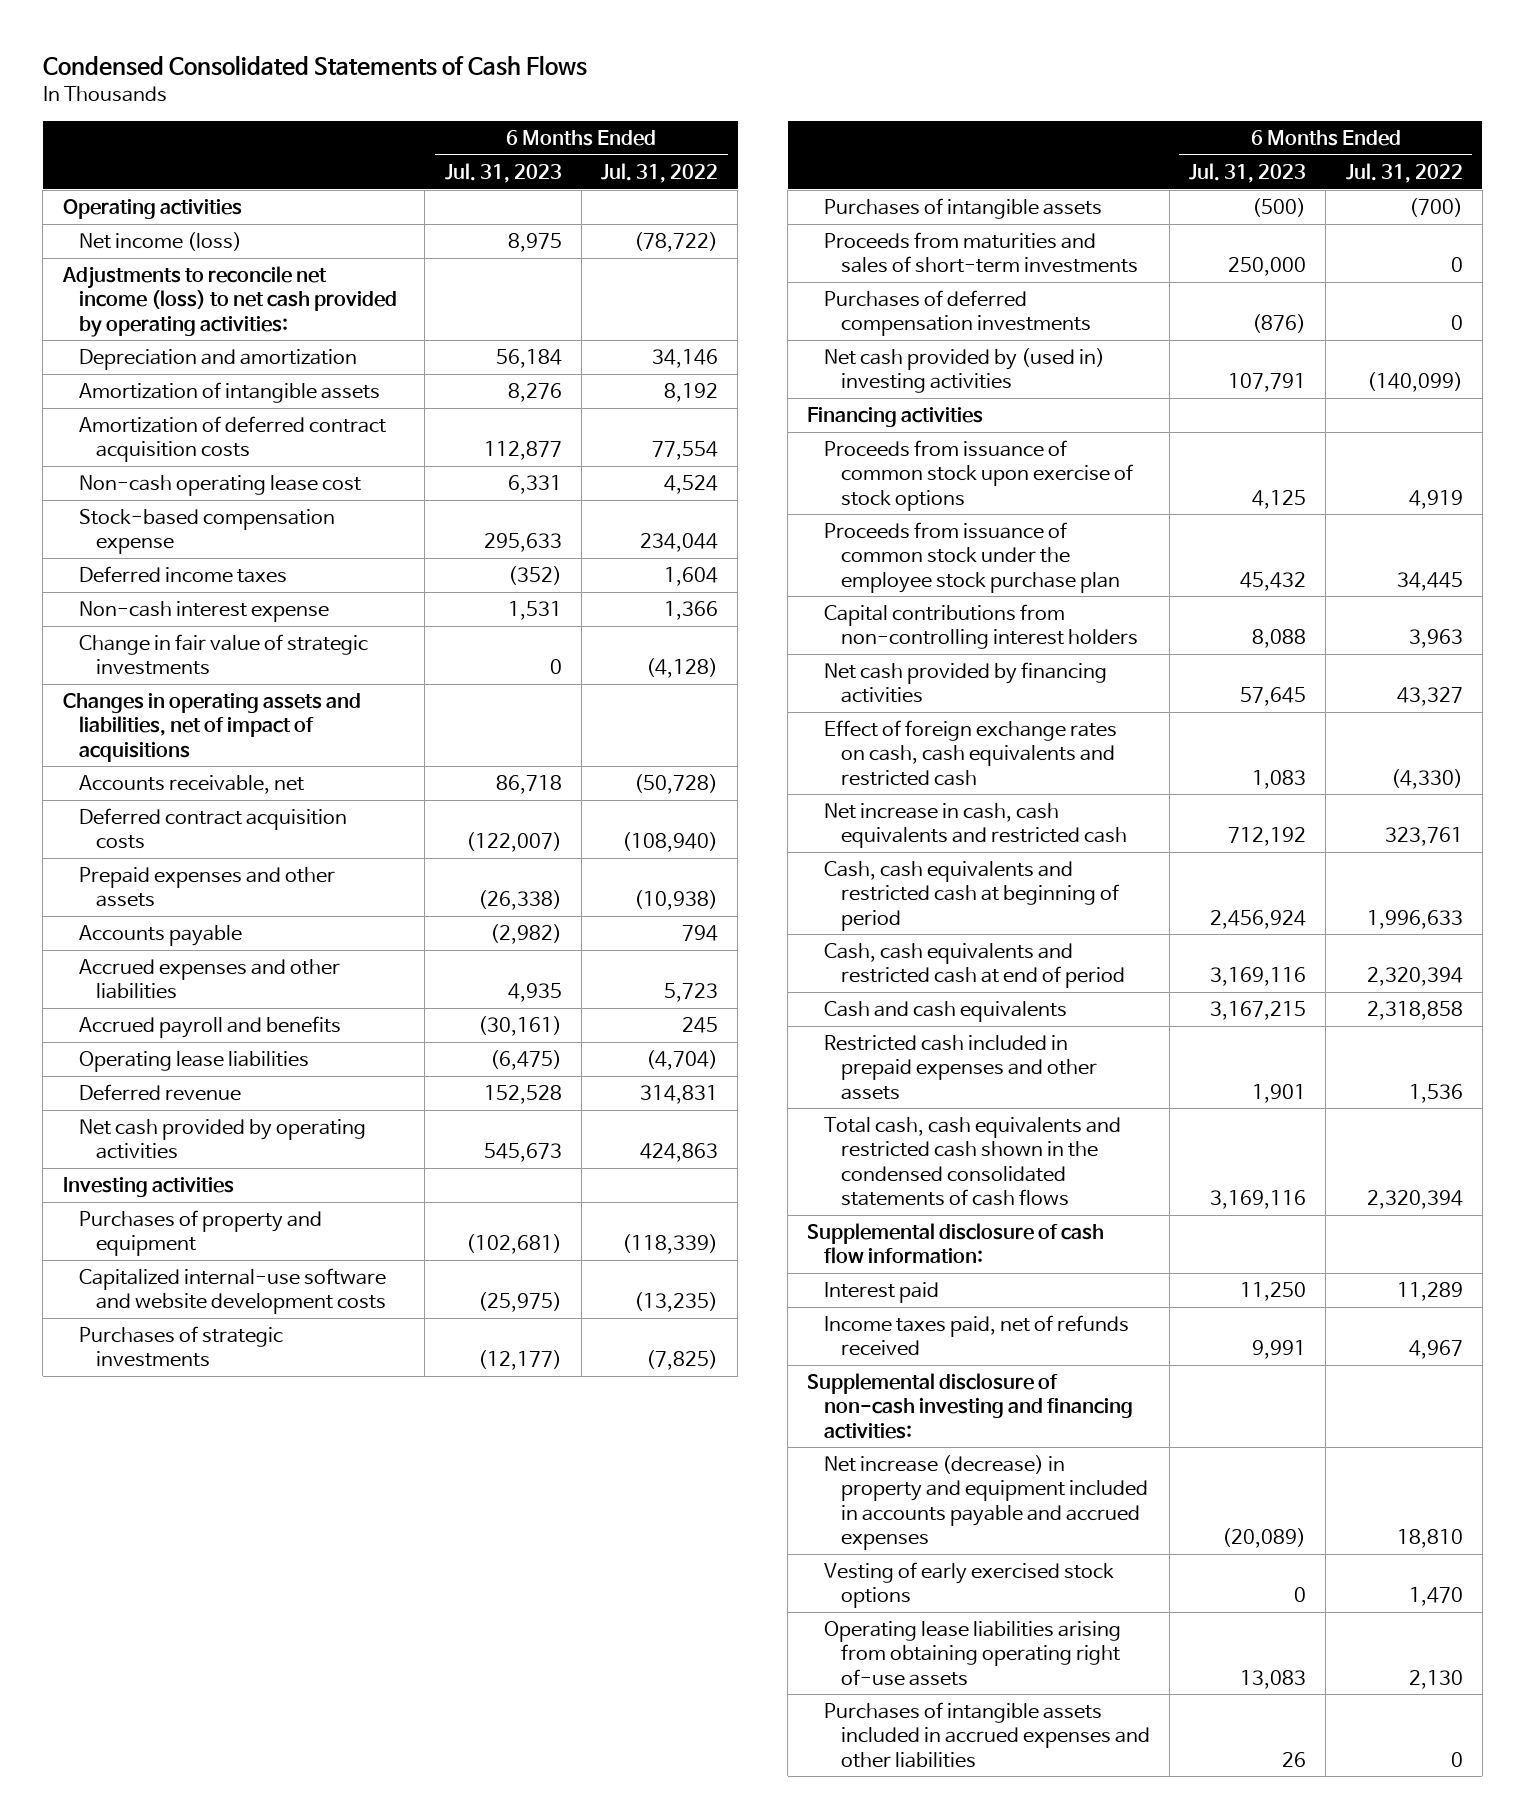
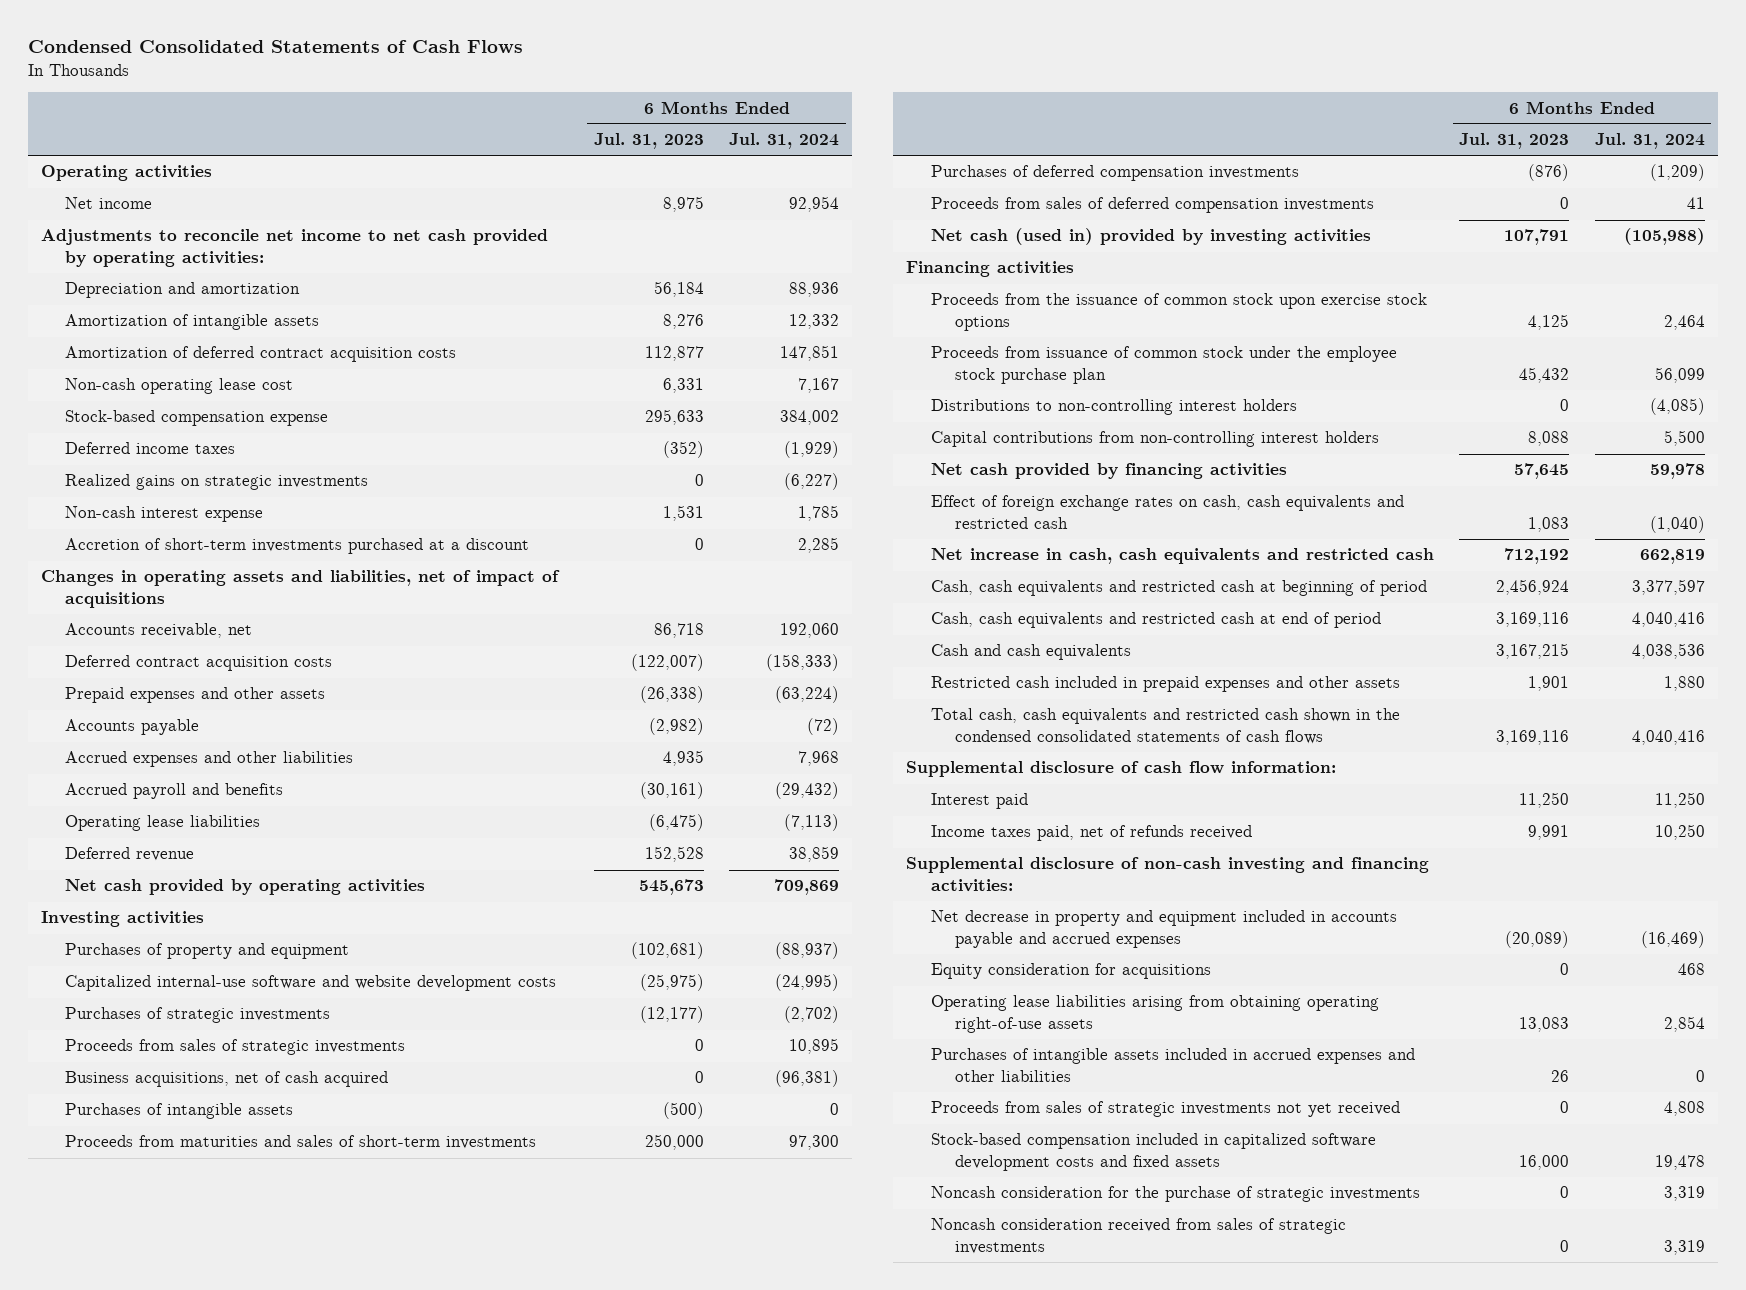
[600,162,718,183] Jul. 31, 2022 -> none
none -> [729,133,840,150] Jul. 31, 2024
[79,232,243,252] Net income (loss) -> [64,197,152,210] Net income
[61,266,398,337] Adjustments to reconcile net income (loss) to net cash provided by operating activities: -> [40,229,548,267] Adjustments to reconcile net income to net cash provided by operating activities:
none -> [64,474,368,491] Realized gains on strategic investments
[79,634,369,676] Change in fair value of strategic investments -> none
none -> [64,538,529,555] Accretion of short-term investments purchased at a discount
none -> [64,1039,405,1056] Proceeds from sales of strategic investments
none -> [64,1071,388,1088] Business acquisitions, net of cash acquired
none -> [930,197,1374,214] Proceeds from sales of deferred compensation investments
[824,348,1106,394] Net cash provided by (used in) investing activities -> [930,228,1371,246] Net cash (used in) provided by investing activities
[824,440,1133,511] Proceeds from issuance of common stock upon exercise of stock options -> [930,293,1427,331] Proceeds from the issuance of common stock upon exercise stock options
none -> [930,399,1297,416] Distributions to non-controlling interest holders
[824,1562,1115,1609] Vesting of early exercised stock options -> none
[824,1455,1148,1550] Net increase (decrease) in property and equipment included in accounts payable and accrued expenses -> [930,910,1397,948] Net decrease in property and equipment included in accounts payable and accrued expenses
none -> [930,963,1211,980] Equity consideration for acquisitions
[824,1621,1122,1686] Operating lease liabilities arising from obtaining operating right of-use assets -> [930,995,1379,1033] Operating lease liabilities arising from obtaining operating right-of-use assets
none -> [930,1101,1400,1118] Proceeds from sales of strategic investments not yet received
none -> [930,1133,1376,1171] Stock-based compensation included in capitalized software development costs and fixed assets
none -> [930,1186,1420,1203] Noncash consideration for the purchase of strategic investments
none -> [930,1218,1346,1254] Noncash consideration received from sales of strategic investments

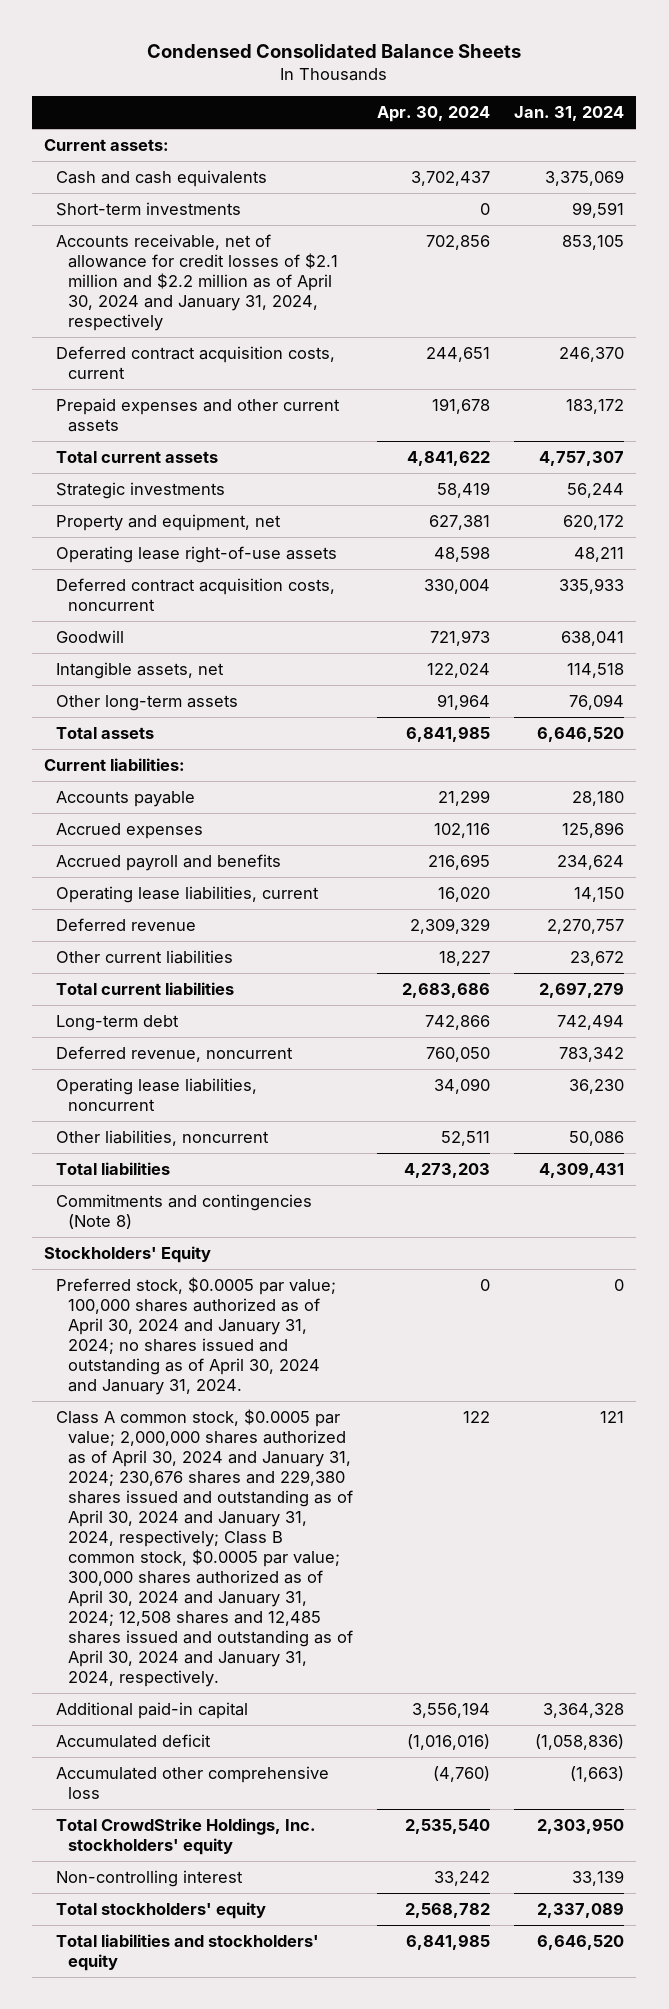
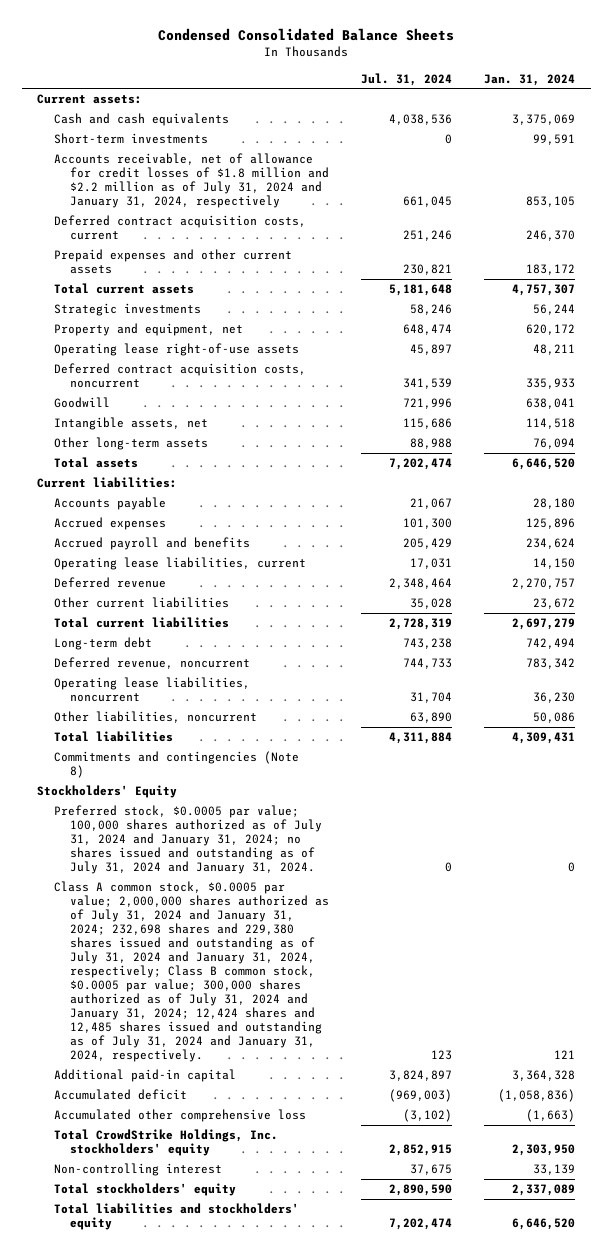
[377,106,491,123] Apr. 30, 2024 -> none
none -> [361,72,453,86] Jul. 31, 2024
[56,234,339,331] Accounts receivable, net of allowance for credit losses of $2.1 million and $2.2 million as of April 30, 2024 and January 31, 2024, respectively -> [53,153,330,209] Accounts receivable, net of allowance for credit losses of $1.8 million and $2.2 million as of July 31, 2024 and January 31, 2024, respectively
[56,1277,337,1395] Preferred stock, $0.0005 par value; 100,000 shares authorized as of April 30, 2024 and January 31, 2024; no shares issued and outstanding as of April 30, 2024 and January 31, 2024. -> [53,805,323,875] Preferred stock, $0.0005 par value; 100,000 shares authorized as of July 31, 2024 and January 31, 2024; no shares issued and outstanding as of July 31, 2024 and January 31, 2024.
[56,1409,354,1687] Class A common stock, $0.0005 par value; 2,000,000 shares authorized as of April 30, 2024 and January 31, 2024; 230,676 shares and 229,380 shares issued and outstanding as of April 30, 2024 and January 31, 2024, respectively; Class B common stock, $0.0005 par value; 300,000 shares authorized as of April 30, 2024 and January 31, 2024; 12,508 shares and 12,485 shares issued and outstanding as of April 30, 2024 and January 31, 2024, respectively. -> [53,881,330,1063] Class A common stock, $0.0005 par value; 2,000,000 shares authorized as of July 31, 2024 and January 31, 2024; 232,698 shares and 229,380 shares issued and outstanding as of July 31, 2024 and January 31, 2024, respectively; Class B common stock, $0.0005 par value; 300,000 shares authorized as of July 31, 2024 and January 31, 2024; 12,424 shares and 12,485 shares issued and outstanding as of July 31, 2024 and January 31, 2024, respectively.

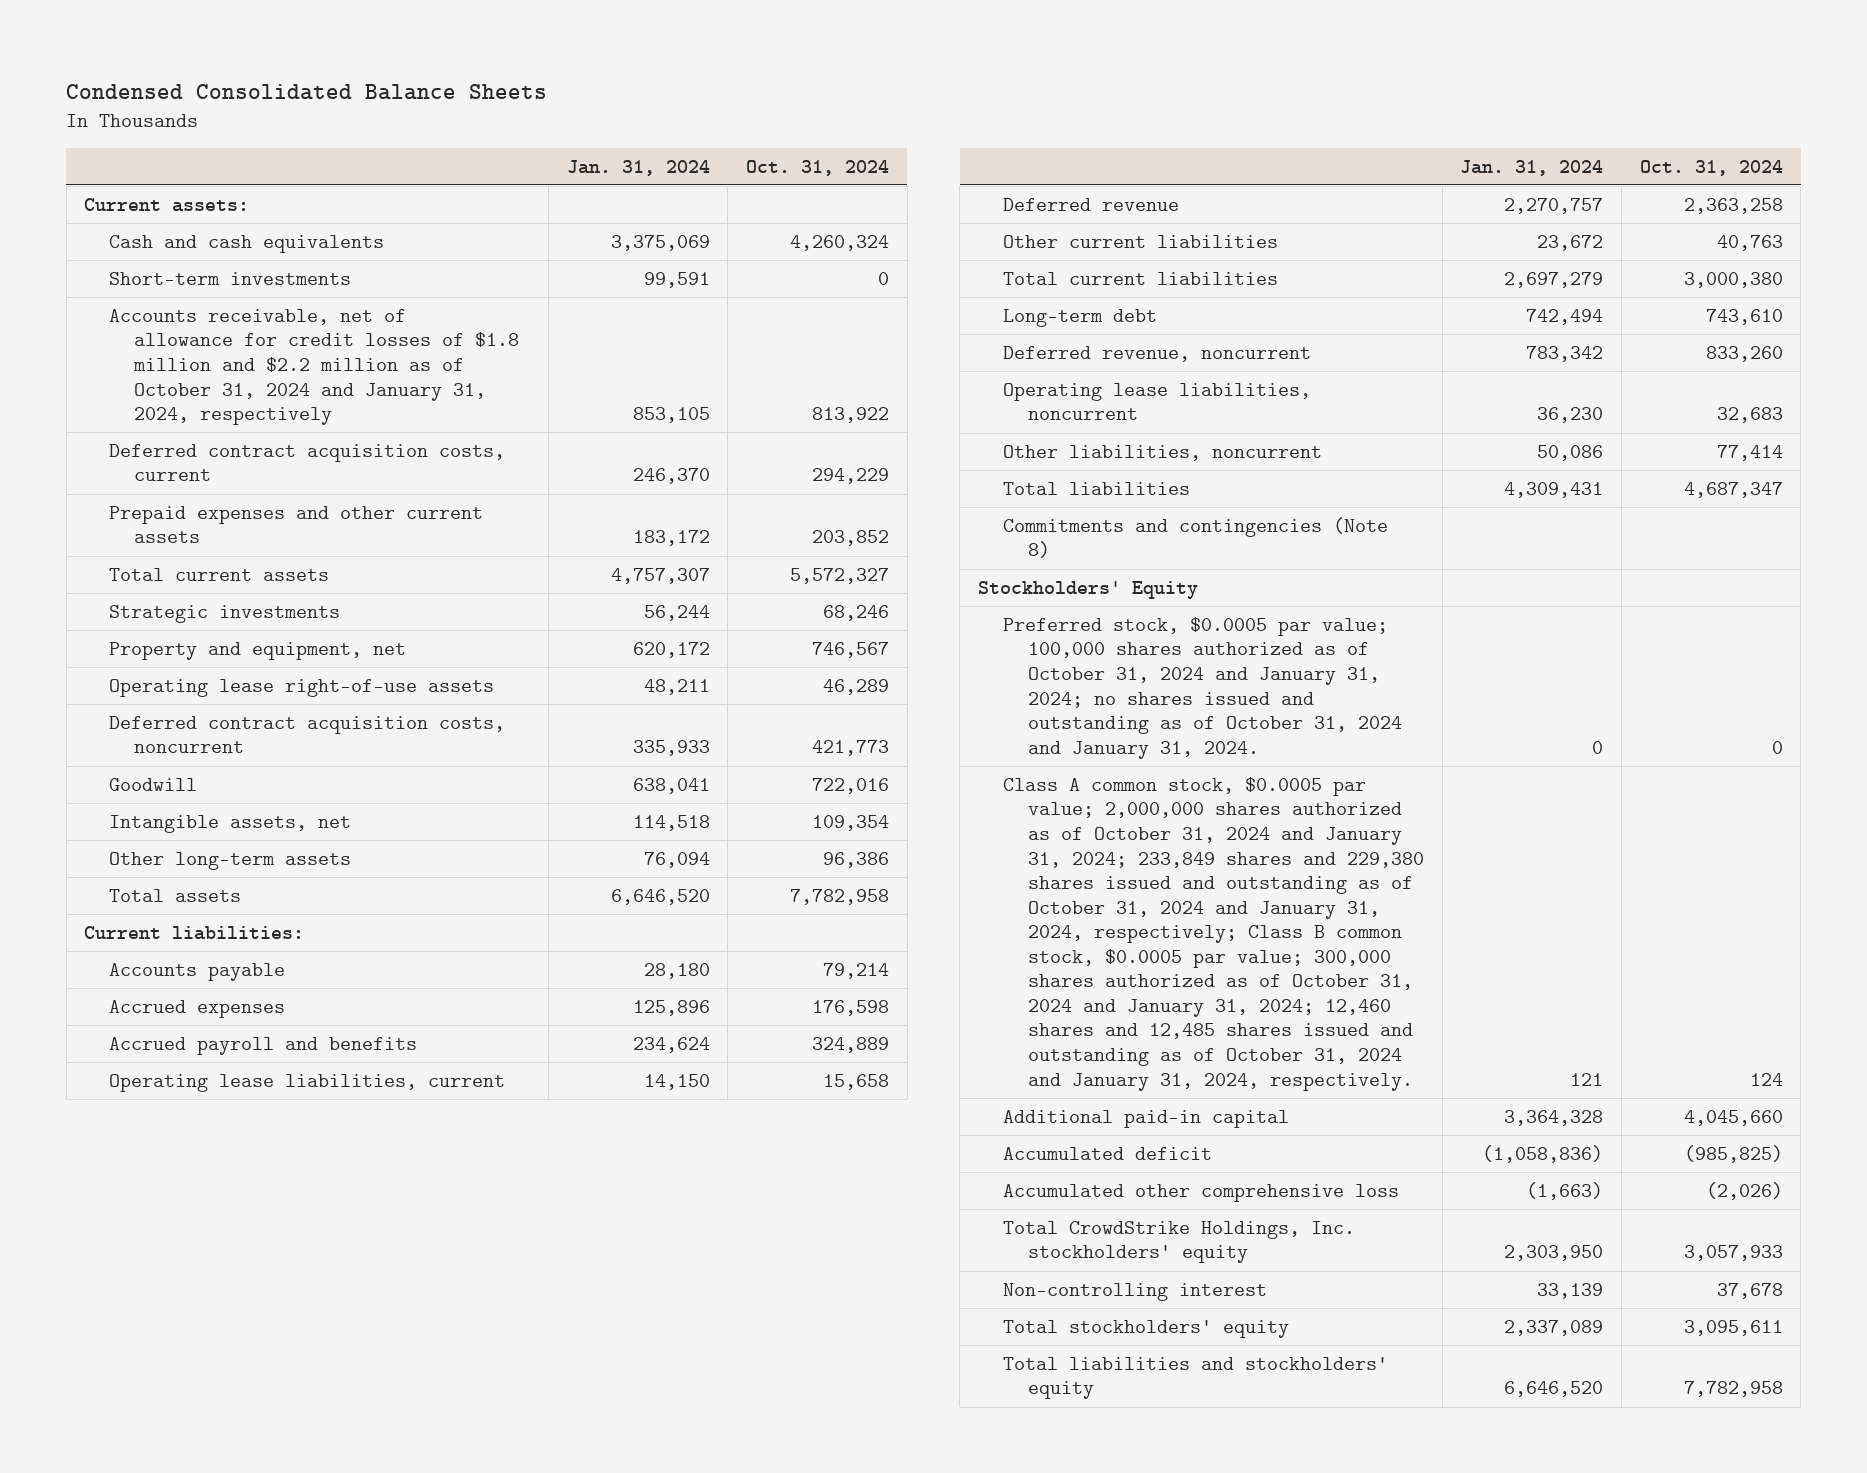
[361,72,453,86] Jul. 31, 2024 -> none
none -> [746,159,890,176] Oct. 31, 2024
[53,153,330,209] Accounts receivable, net of allowance for credit losses of $1.8 million and $2.2 million as of July 31, 2024 and January 31, 2024, respectively -> [109,308,520,426] Accounts receivable, net of allowance for credit losses of $1.8 million and $2.2 million as of October 31, 2024 and January 31, 2024, respectively
[53,805,323,875] Preferred stock, $0.0005 par value; 100,000 shares authorized as of July 31, 2024 and January 31, 2024; no shares issued and outstanding as of July 31, 2024 and January 31, 2024. -> [1002,616,1403,759] Preferred stock, $0.0005 par value; 100,000 shares authorized as of October 31, 2024 and January 31, 2024; no shares issued and outstanding as of October 31, 2024 and January 31, 2024.
[53,881,330,1063] Class A common stock, $0.0005 par value; 2,000,000 shares authorized as of July 31, 2024 and January 31, 2024; 232,698 shares and 229,380 shares issued and outstanding as of July 31, 2024 and January 31, 2024, respectively; Class B common stock, $0.0005 par value; 300,000 shares authorized as of July 31, 2024 and January 31, 2024; 12,424 shares and 12,485 shares issued and outstanding as of July 31, 2024 and January 31, 2024, respectively. -> [1002,776,1425,1091] Class A common stock, $0.0005 par value; 2,000,000 shares authorized as of October 31, 2024 and January 31, 2024; 233,849 shares and 229,380 shares issued and outstanding as of October 31, 2024 and January 31, 2024, respectively; Class B common stock, $0.0005 par value; 300,000 shares authorized as of October 31, 2024 and January 31, 2024; 12,460 shares and 12,485 shares issued and outstanding as of October 31, 2024 and January 31, 2024, respectively.

